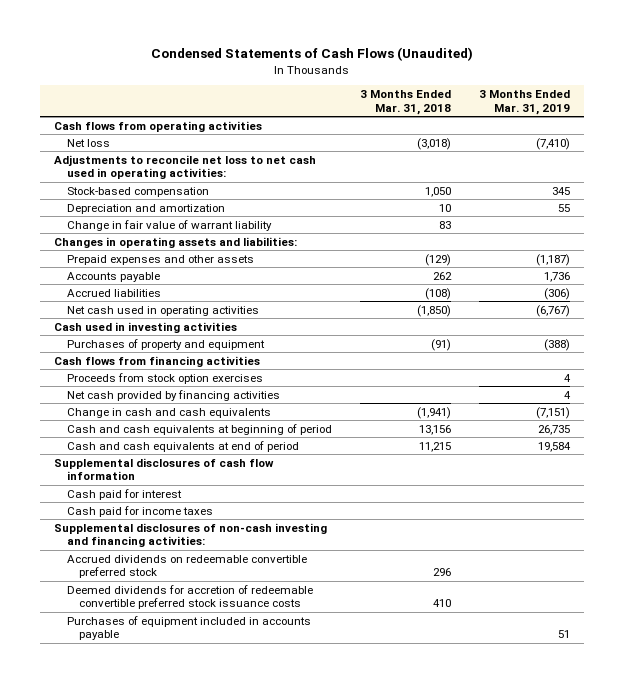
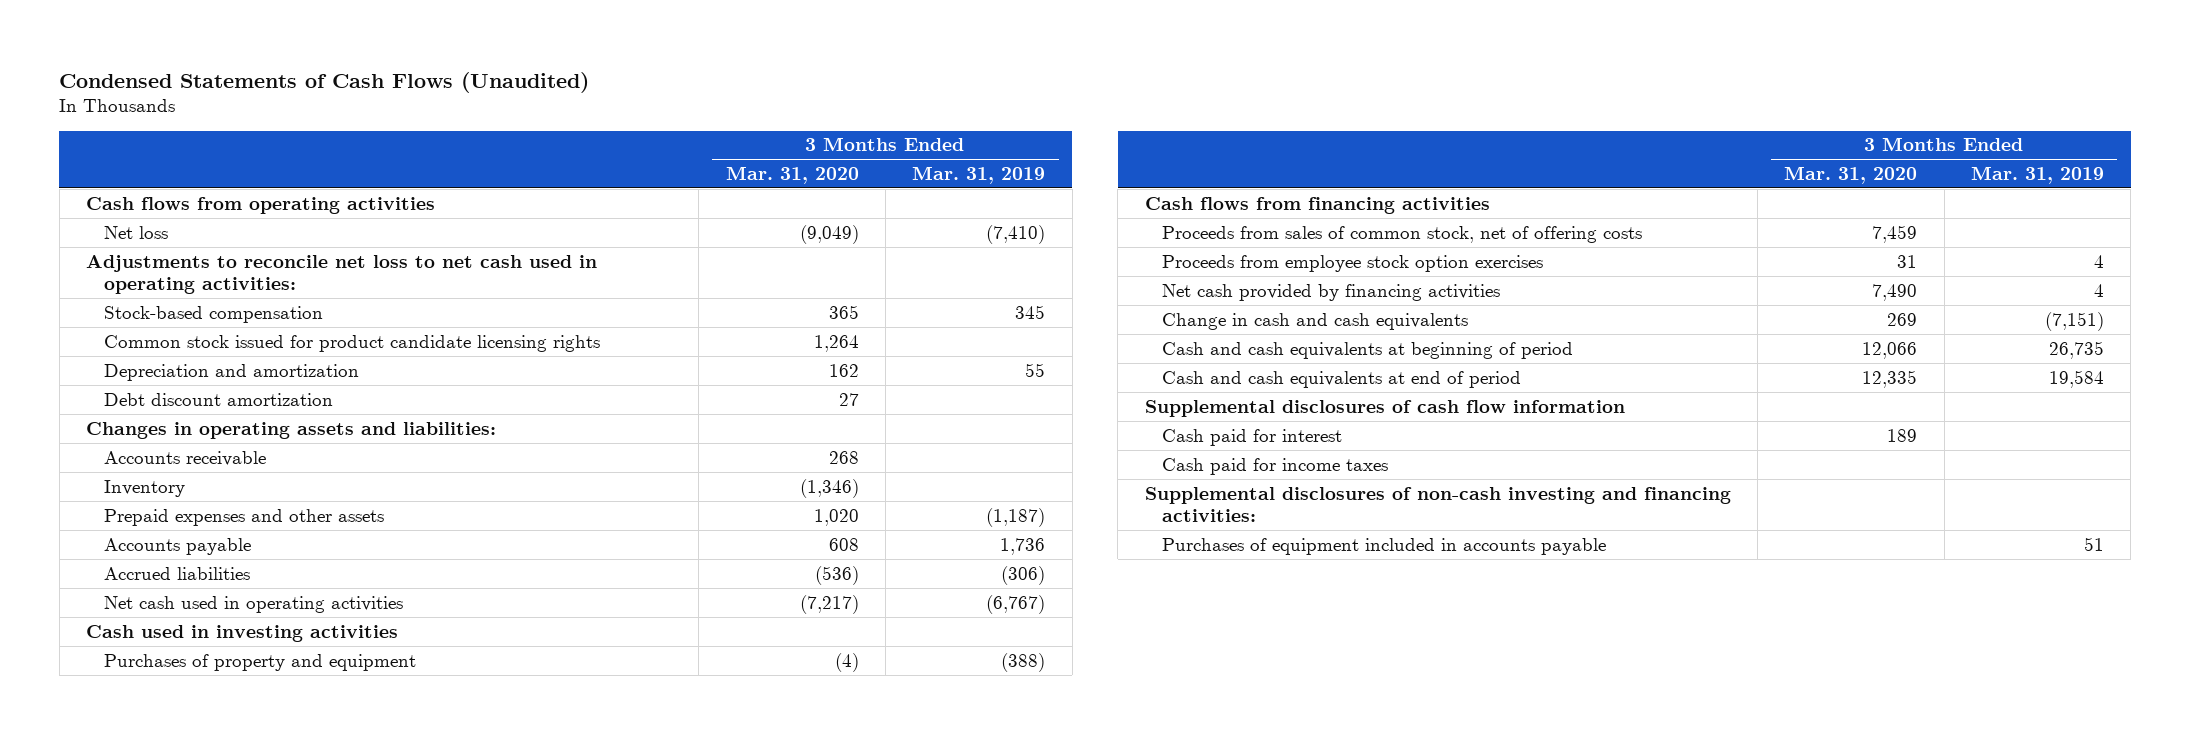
[359,90,451,115] 3 Months Ended Mar. 31, 2018 -> none
none -> [725,165,859,184] Mar. 31, 2020
none -> [103,334,600,352] Common stock issued for product candidate licensing rights
[66,219,272,231] Change in fair value of warrant liability -> none
none -> [103,392,333,406] Debt discount amortization
none -> [103,450,266,466] Accounts receivable
none -> [103,479,185,497] Inventory
none -> [1162,225,1643,243] Proceeds from sales of common stock, net of offering costs
[66,372,263,384] Proceeds from stock option exercises -> [1162,254,1544,272] Proceeds from employee stock option exercises
[66,554,307,579] Accrued dividends on redeemable convertible preferred stock -> none
[66,584,313,610] Deemed dividends for accretion of redeemable convertible preferred stock issuance costs -> none

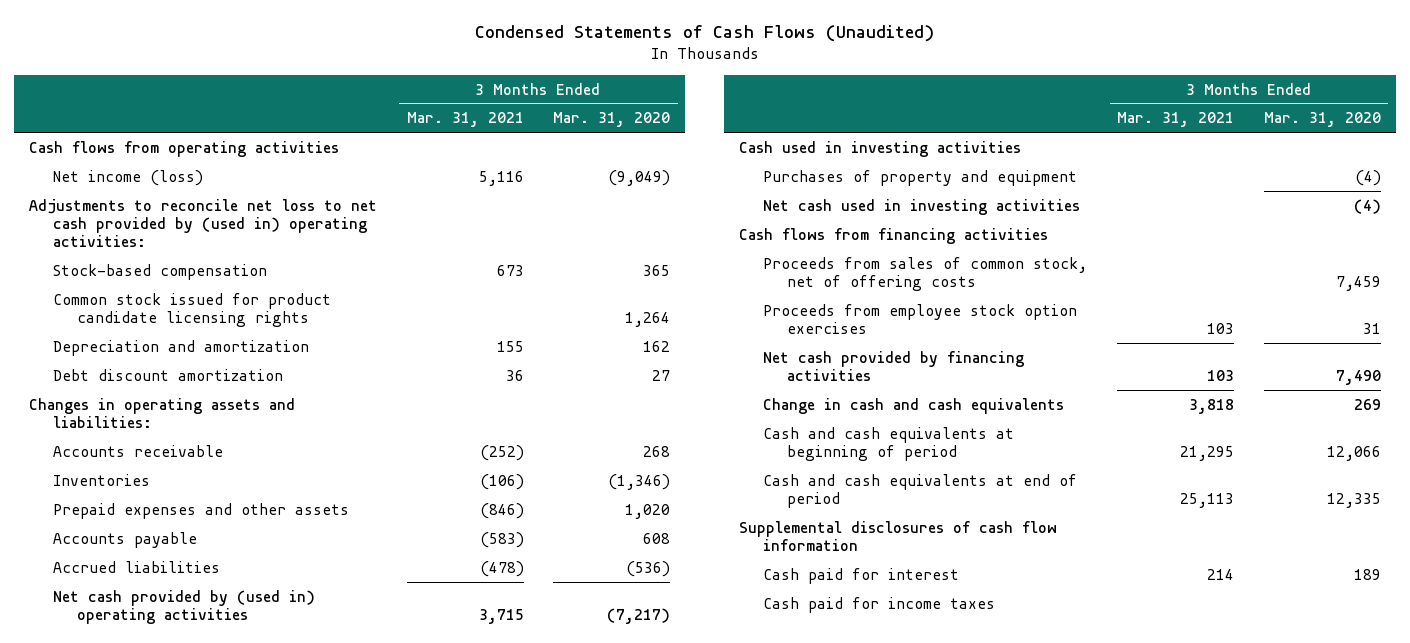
[912,165,1046,184] Mar. 31, 2019 -> none
none -> [406,112,524,128] Mar. 31, 2021
[103,225,168,239] Net loss -> [52,169,203,186] Net income (loss)
[85,254,597,294] Adjustments to reconcile net loss to net cash used in operating activities: -> [28,198,377,248] Adjustments to reconcile net loss to net cash provided by (used in) operating activities:
[103,479,185,497] Inventory -> [52,473,150,486] Inventories
[103,595,403,613] Net cash used in operating activities -> [52,589,315,624] Net cash provided by (used in) operating activities
none -> [763,198,1081,215] Net cash used in investing activities
[1144,486,1731,522] Supplemental disclosures of non-cash investing and financing activities: -> none
[1162,537,1607,555] Purchases of equipment included in accounts payable -> none

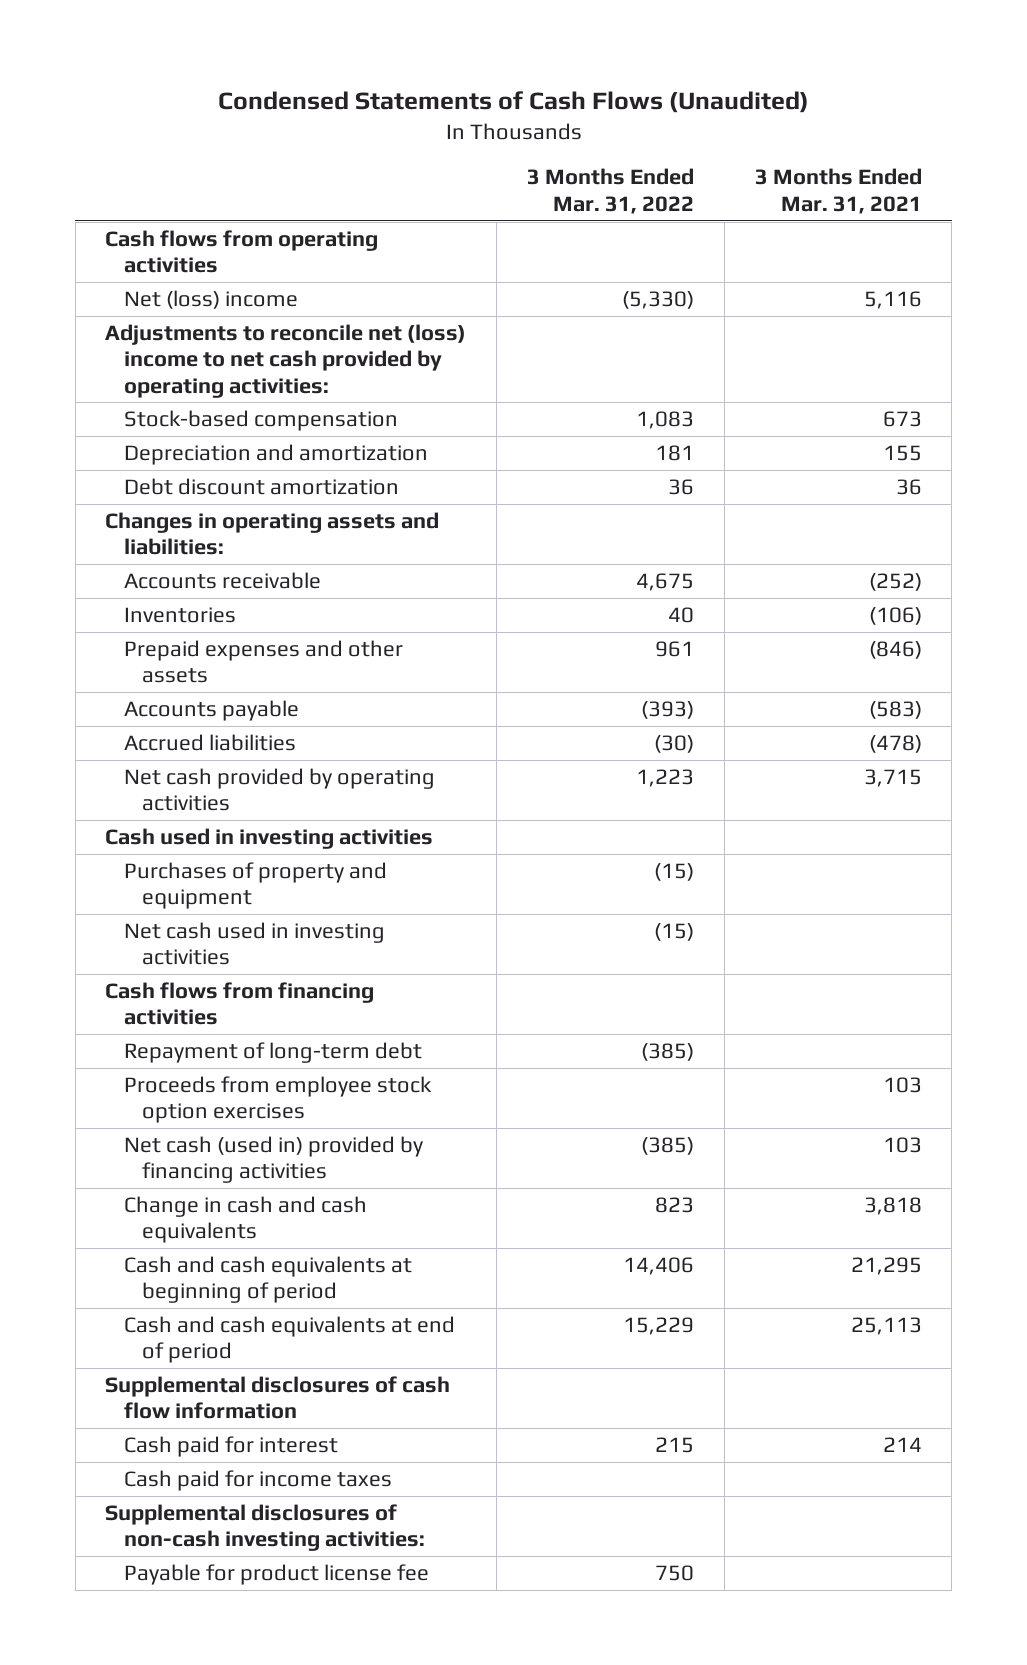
[553,112,671,128] Mar. 31, 2020 -> none
none -> [527,168,695,214] 3 Months Ended Mar. 31, 2022
[52,169,203,186] Net income (loss) -> [123,289,298,309] Net (loss) income
[28,198,377,248] Adjustments to reconcile net loss to net cash provided by (used in) operating activities: -> [105,323,467,398] Adjustments to reconcile net (loss) income to net cash provided by operating activities:
[52,292,331,327] Common stock issued for product candidate licensing rights -> none
[52,589,315,624] Net cash provided by (used in) operating activities -> [123,767,435,812] Net cash provided by operating activities
[763,256,1088,291] Proceeds from sales of common stock, net of offering costs -> none
none -> [123,1041,422,1063] Repayment of long-term debt
[763,350,1025,381] Net cash provided by financing activities -> [123,1135,423,1184] Net cash (used in) provided by financing activities
none -> [105,1503,425,1552] Supplemental disclosures of non-cash investing activities:
none -> [123,1563,429,1585] Payable for product license fee

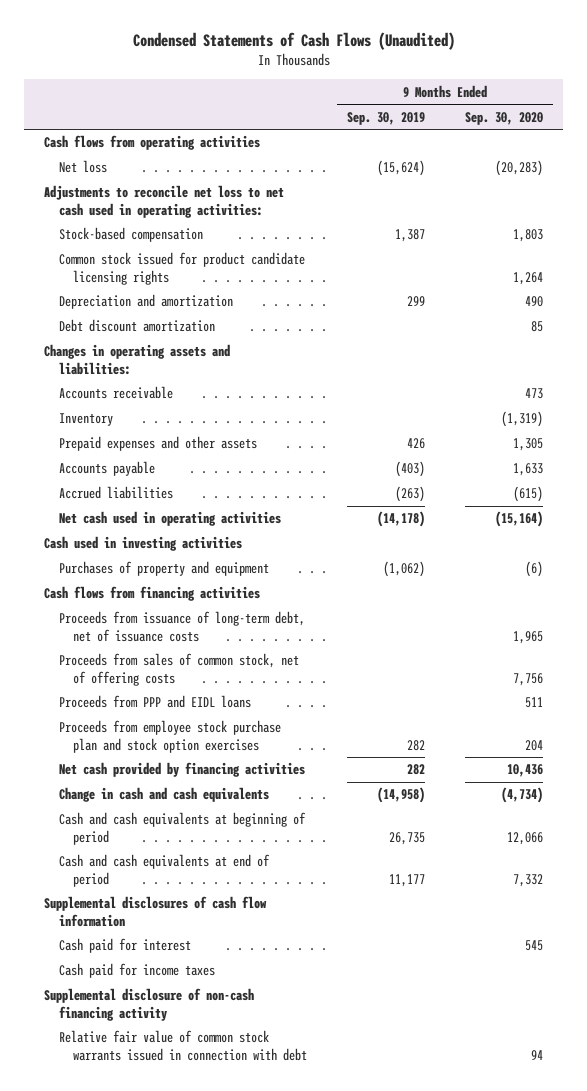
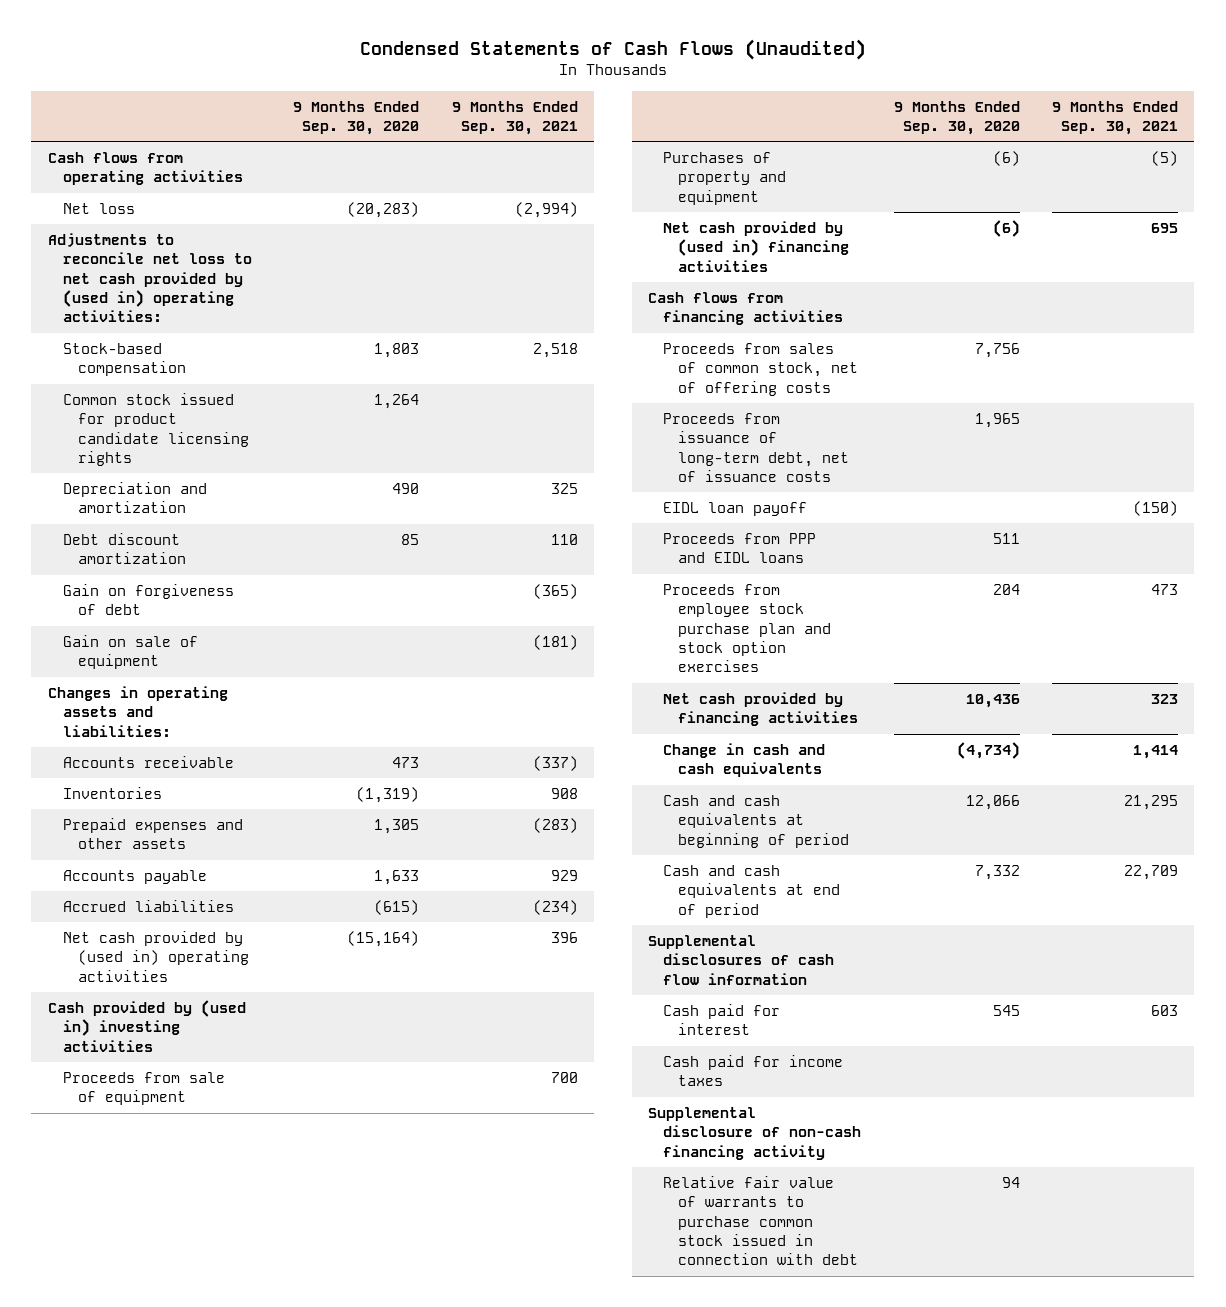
[347,111,426,125] Sep. 30, 2019 -> none
none -> [451,100,578,135] 9 Months Ended Sep. 30, 2021
[44,185,285,218] Adjustments to reconcile net loss to net cash used in operating activities: -> [47,232,252,323] Adjustments to reconcile net loss to net cash provided by (used in) operating activities:
none -> [62,583,234,616] Gain on forgiveness of debt
none -> [62,634,198,670] Gain on sale of equipment
[58,413,113,427] Inventory -> [62,786,162,799] Inventories
[58,511,281,527] Net cash used in operating activities -> [62,930,249,982] Net cash provided by (used in) operating activities
[44,536,243,552] Cash used in investing activities -> [47,999,246,1052] Cash provided by (used in) investing activities
none -> [62,1071,225,1106] Proceeds from sale of equipment
none -> [663,220,850,272] Net cash provided by (used in) financing activities
[58,611,305,642] Proceeds from issuance of long-term debt, net of issuance costs -> [663,412,850,482] Proceeds from issuance of long-term debt, net of issuance costs
none -> [663,501,808,516] EIDL loan payoff
[58,1030,308,1061] Relative fair value of common stock warrants issued in connection with debt -> [663,1175,859,1266] Relative fair value of warrants to purchase common stock issued in connection with debt

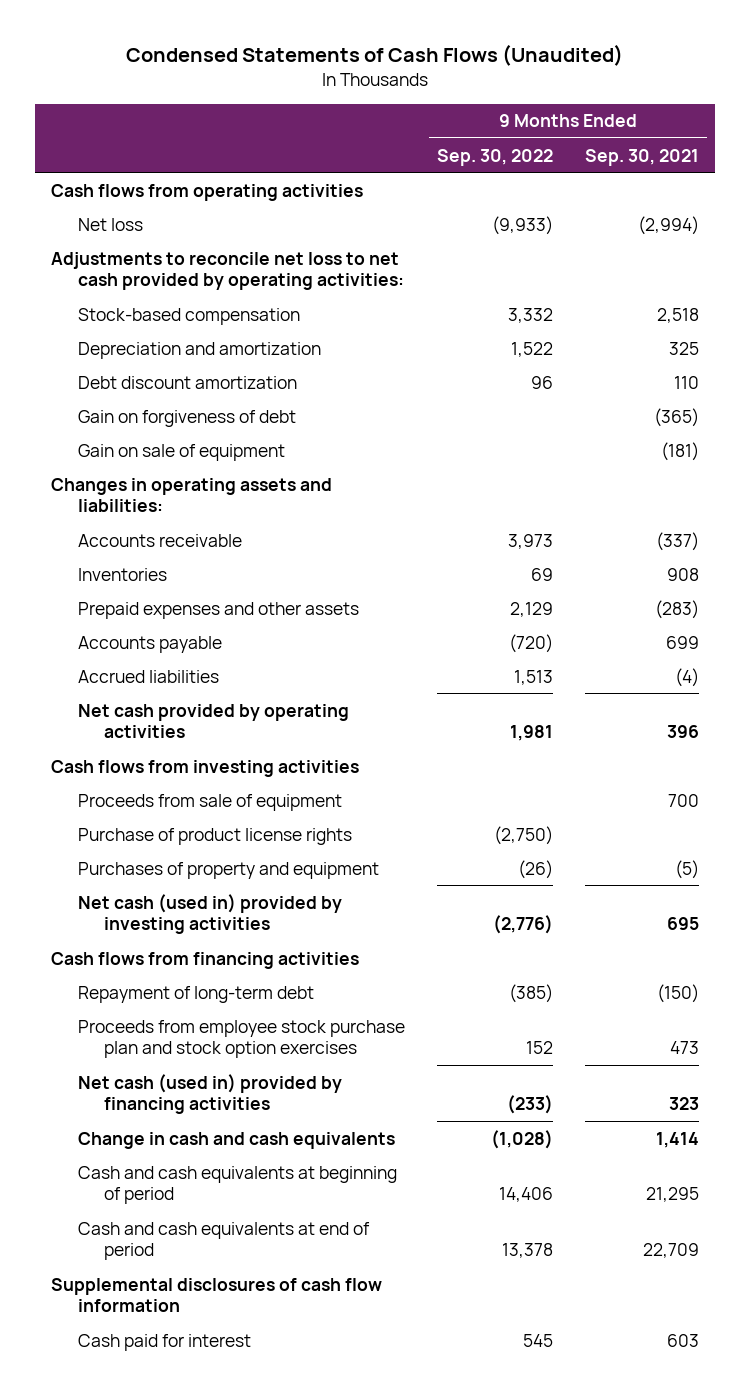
[293,100,420,135] 9 Months Ended Sep. 30, 2020 -> none
none -> [436,148,553,166] Sep. 30, 2022
[47,232,252,323] Adjustments to reconcile net loss to net cash provided by (used in) operating activities: -> [51,251,404,290] Adjustments to reconcile net loss to net cash provided by operating activities:
[62,392,249,466] Common stock issued for product candidate licensing rights -> none
[550,869,578,881] 929 -> [665,635,699,649] 699
[532,899,578,915] (234) -> [674,667,699,687] (4)
[62,930,249,982] Net cash provided by (used in) operating activities -> [77,703,349,738] Net cash provided by operating activities
[47,999,246,1052] Cash provided by (used in) investing activities -> [51,759,360,777] Cash flows from investing activities
none -> [77,827,352,845] Purchase of product license rights
[663,220,850,272] Net cash provided by (used in) financing activities -> [77,893,342,934] Net cash (used in) provided by investing activities
[663,342,859,396] Proceeds from sales of common stock, net of offering costs -> none
[663,412,850,482] Proceeds from issuance of long-term debt, net of issuance costs -> none
[663,501,808,516] EIDL loan payoff -> none
[663,532,817,564] Proceeds from PPP and EIDL loans -> none
none -> [77,985,314,1003] Repayment of long-term debt
[663,691,859,727] Net cash provided by financing activities -> [77,1073,342,1114] Net cash (used in) provided by financing activities
[663,1054,844,1087] Cash paid for income taxes -> none
[648,1106,862,1160] Supplemental disclosure of non-cash financing activity -> none
[663,1175,859,1266] Relative fair value of warrants to purchase common stock issued in connection with debt -> none

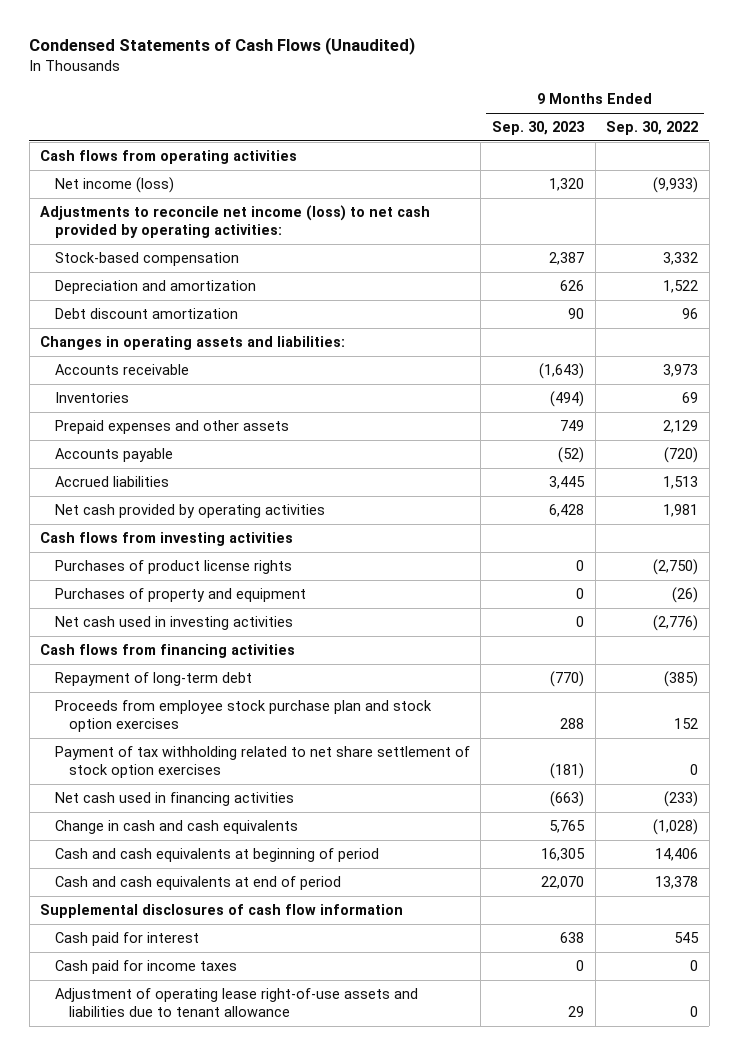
[584,148,699,166] Sep. 30, 2021 -> none
none -> [491,121,585,136] Sep. 30, 2023
[77,217,143,231] Net loss -> [54,177,174,194] Net income (loss)
[51,251,404,290] Adjustments to reconcile net loss to net cash provided by operating activities: -> [40,205,431,239] Adjustments to reconcile net income (loss) to net cash provided by operating activities:
[77,409,296,427] Gain on forgiveness of debt -> none
[77,443,285,461] Gain on sale of equipment -> none
[77,793,342,811] Proceeds from sale of equipment -> none
[77,827,352,845] Purchase of product license rights -> [54,560,292,575] Purchases of product license rights
[77,893,342,934] Net cash (used in) provided by investing activities -> [54,616,293,631] Net cash used in investing activities
none -> [54,746,470,779] Payment of tax withholding related to net share settlement of stock option exercises
[77,1073,342,1114] Net cash (used in) provided by financing activities -> [54,792,294,807] Net cash used in financing activities
none -> [54,960,237,975] Cash paid for income taxes
none -> [54,988,418,1018] Adjustment of operating lease right-of-use assets and liabilities due to tenant allowance

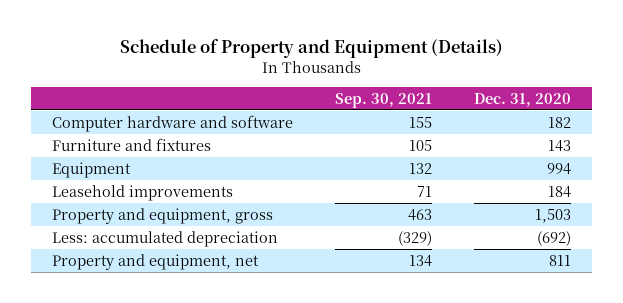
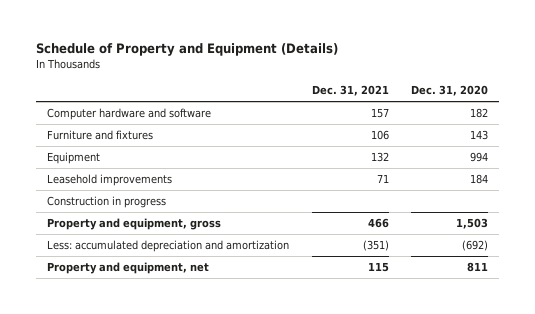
[335,92,433,108] Sep. 30, 2021 -> none
none -> [311,85,389,97] Dec. 31, 2021
none -> [46,195,166,208] Construction in progress
[51,230,278,247] Less: accumulated depreciation -> [46,239,289,252] Less: accumulated depreciation and amortization

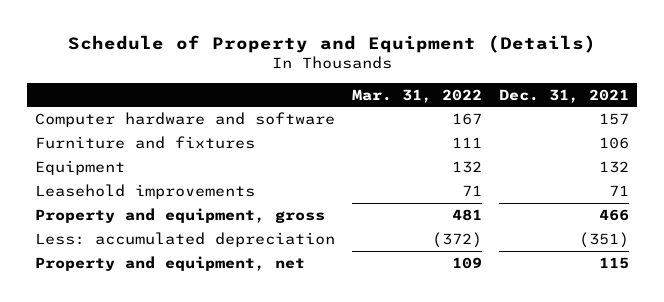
[411,85,489,97] Dec. 31, 2020 -> none
none -> [352,88,483,103] Mar. 31, 2022
[46,195,166,208] Construction in progress -> none
[46,239,289,252] Less: accumulated depreciation and amortization -> [35,231,336,247] Less: accumulated depreciation

